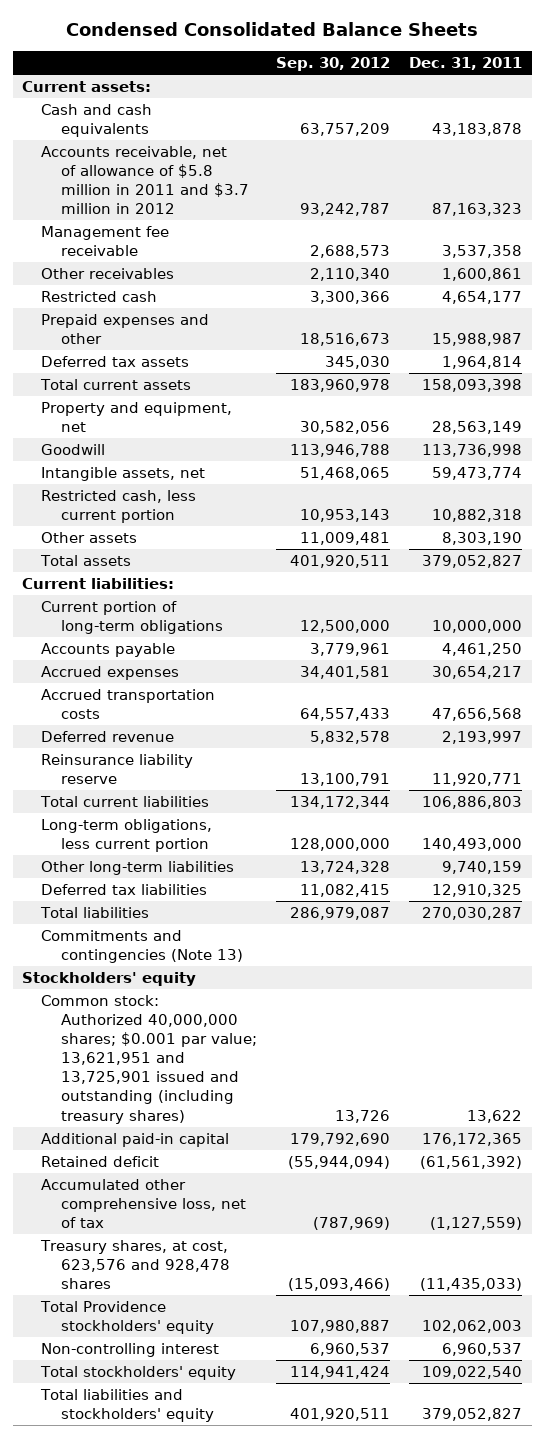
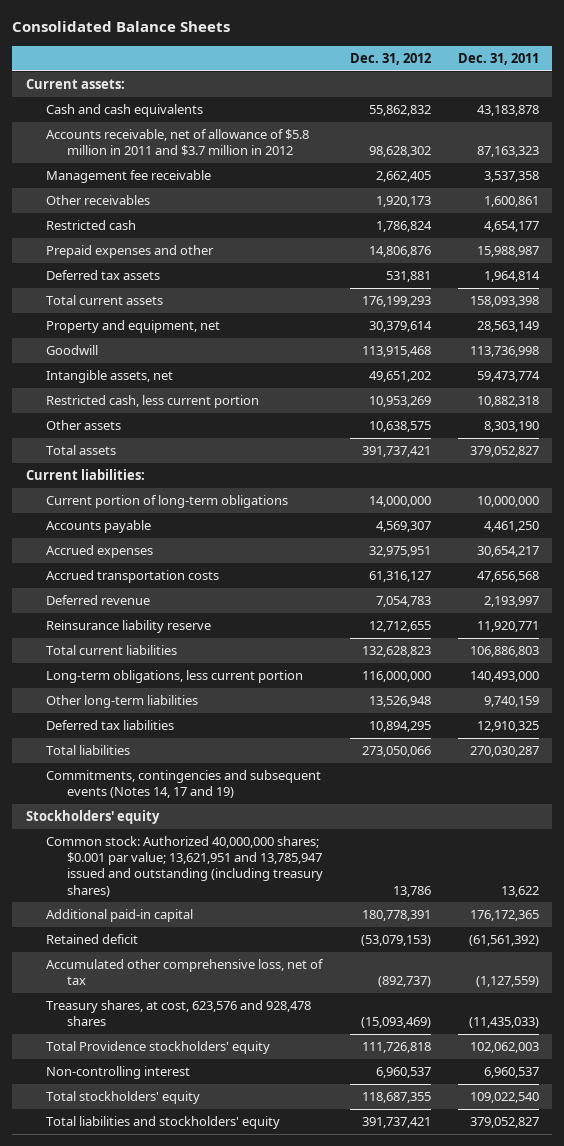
[66,22,479,37] Condensed Consolidated Balance Sheets -> [12,21,231,33] Consolidated Balance Sheets
[275,57,390,72] Sep. 30, 2012 -> none
none -> [350,52,432,65] Dec. 31, 2012
[41,929,243,964] Commitments and contingencies (Note 13) -> [46,770,322,799] Commitments, contingencies and subsequent events (Notes 14, 17 and 19)
[41,994,257,1124] Common stock: Authorized 40,000,000 shares; $0.001 par value; 13,621,951 and 13,725,901 issued and outstanding (including treasury shares) -> [46,836,324,897] Common stock: Authorized 40,000,000 shares; $0.001 par value; 13,621,951 and 13,785,947 issued and outstanding (including treasury shares)

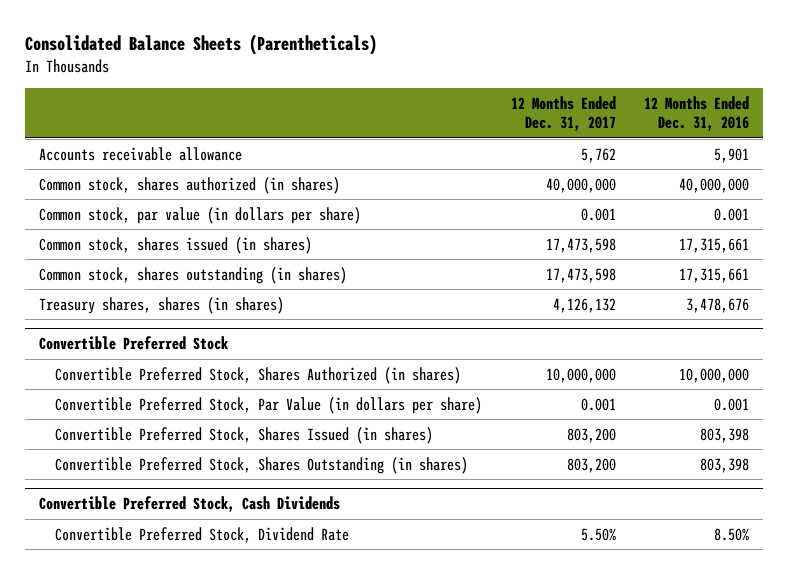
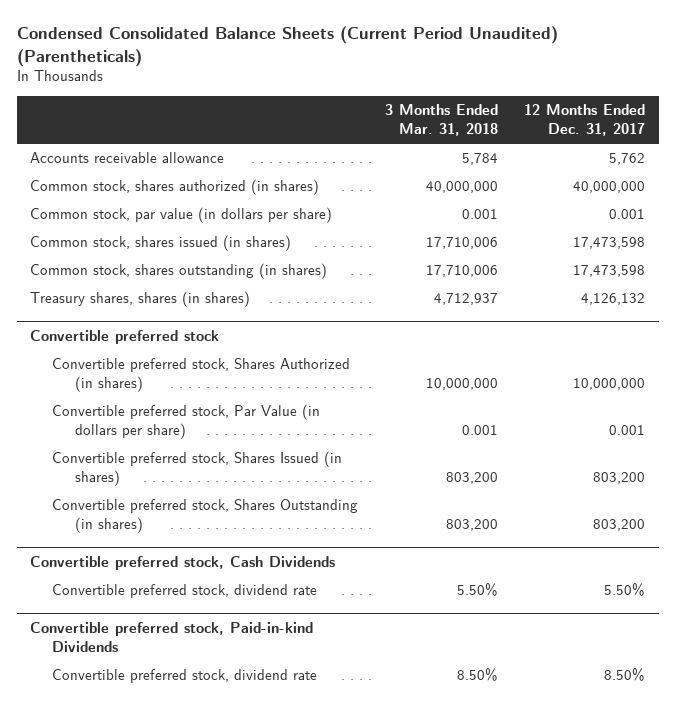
[25,34,378,56] Consolidated Balance Sheets (Parentheticals) -> [16,26,558,67] Condensed Consolidated Balance Sheets (Current Period Unaudited) (Parentheticals)
[643,95,749,132] 12 Months Ended Dec. 31, 2016 -> none
none -> [384,104,498,137] 3 Months Ended Mar. 31, 2018
[39,336,230,351] Convertible Preferred Stock -> [29,329,219,344] Convertible preferred stock
[55,366,462,384] Convertible Preferred Stock, Shares Authorized (in shares) -> [52,358,351,393] Convertible preferred stock, Shares Authorized (in shares)
[55,396,483,414] Convertible Preferred Stock, Par Value (in dollars per share) -> [52,404,321,440] Convertible preferred stock, Par Value (in dollars per share)
[55,426,434,444] Convertible Preferred Stock, Shares Issued (in shares) -> [52,451,343,487] Convertible preferred stock, Shares Issued (in shares)
[55,456,469,474] Convertible Preferred Stock, Shares Outstanding (in shares) -> [52,499,359,534] Convertible preferred stock, Shares Outstanding (in shares)
[39,496,341,513] Convertible Preferred Stock, Cash Dividends -> [29,555,335,570] Convertible preferred stock, Cash Dividends
[55,526,350,543] Convertible Preferred Stock, Dividend Rate -> [52,584,318,599] Convertible preferred stock, dividend rate
none -> [29,621,313,652] Convertible preferred stock, Paid-in-kind Dividends
none -> [52,669,318,684] Convertible preferred stock, dividend rate

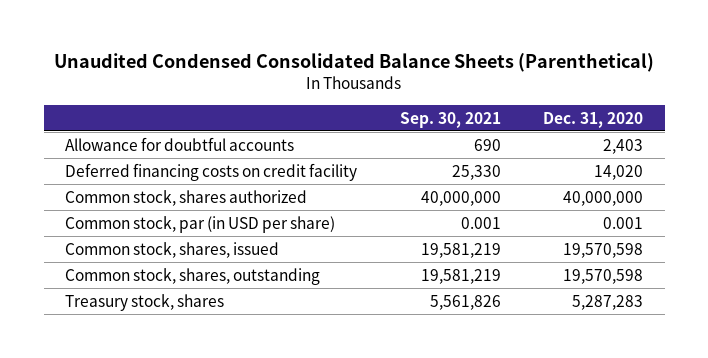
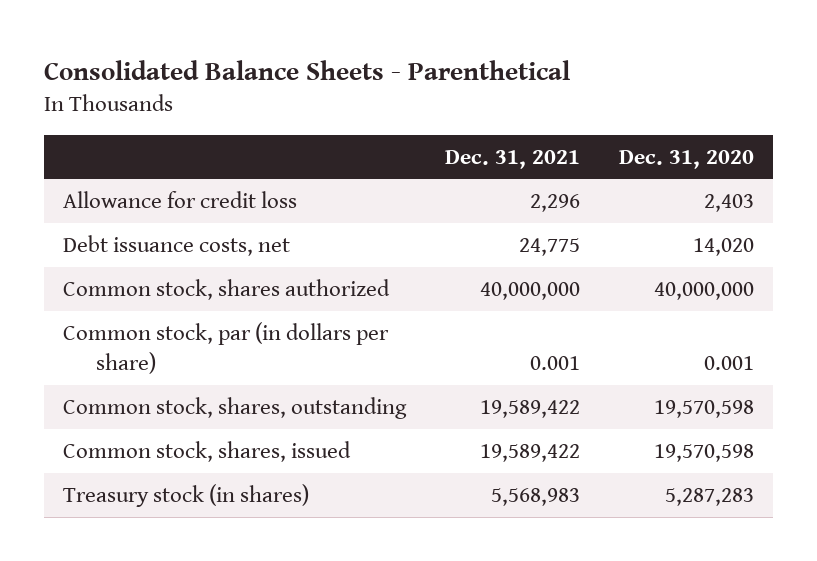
[54,53,655,73] Unaudited Condensed Consolidated Balance Sheets (Parenthetical) -> [44,60,571,81] Consolidated Balance Sheets - Parenthetical
[399,111,501,128] Sep. 30, 2021 -> none
none -> [445,149,581,169] Dec. 31, 2021
[65,136,295,151] Allowance for doubtful accounts -> [63,191,298,209] Allowance for credit loss
[65,162,358,181] Deferred financing costs on credit facility -> [63,235,291,257] Debt issuance costs, net
[65,215,336,233] Common stock, par (in USD per share) -> [63,322,390,374] Common stock, par (in dollars per share)
[65,241,280,258] Common stock, shares, issued -> [63,441,352,463] Common stock, shares, issued
[65,293,225,311] Treasury stock, shares -> [63,484,310,508] Treasury stock (in shares)

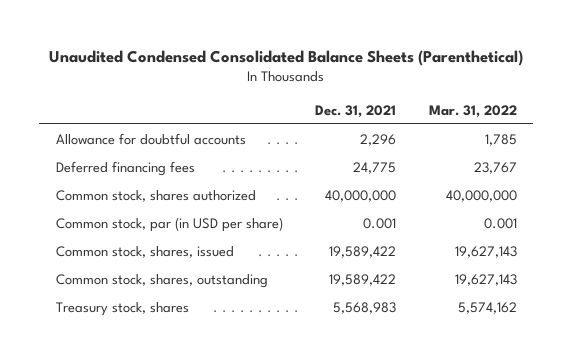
[44,60,571,81] Consolidated Balance Sheets - Parenthetical -> [49,49,524,66] Unaudited Condensed Consolidated Balance Sheets (Parenthetical)
[618,149,754,169] Dec. 31, 2020 -> none
none -> [428,104,517,118] Mar. 31, 2022
[63,191,298,209] Allowance for credit loss -> [55,132,246,145] Allowance for doubtful accounts
[63,235,291,257] Debt issuance costs, net -> [55,160,195,176] Deferred financing fees
[63,322,390,374] Common stock, par (in dollars per share) -> [55,216,283,232] Common stock, par (in USD per share)
[63,397,408,420] Common stock, shares, outstanding -> [55,273,268,288] Common stock, shares, outstanding
[63,484,310,508] Treasury stock (in shares) -> [55,301,189,316] Treasury stock, shares

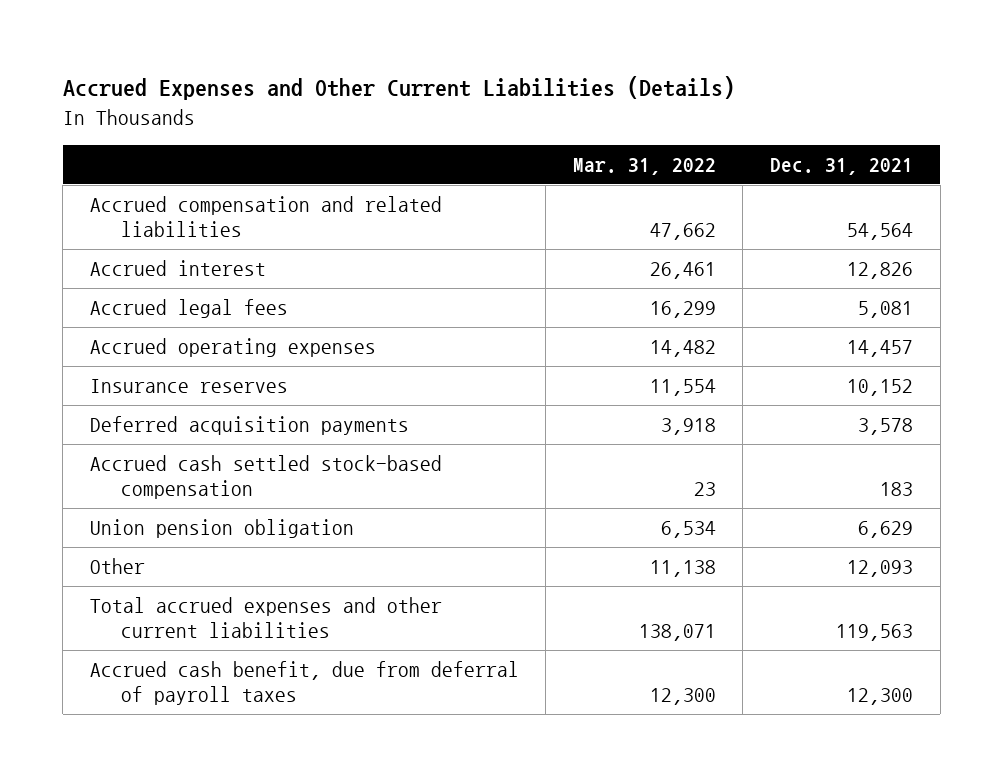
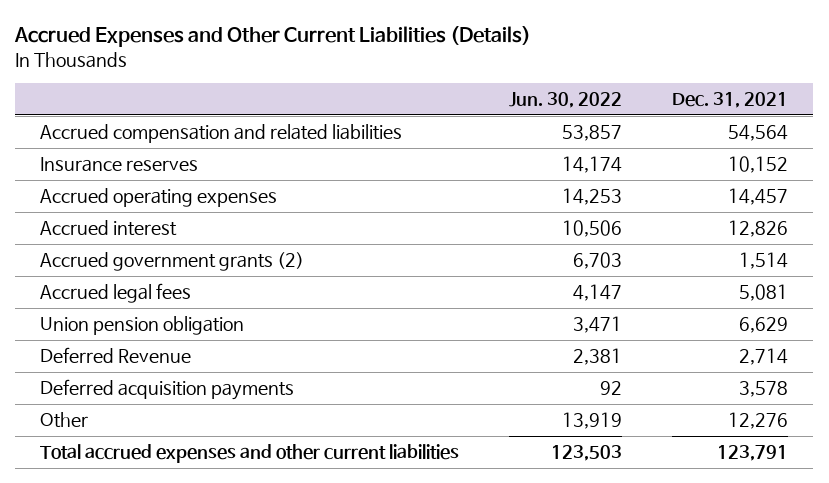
[572,158,716,176] Mar. 31, 2022 -> none
none -> [509,92,623,109] Jun. 30, 2022
[89,379,288,394] Insurance reserves -> [40,157,199,173] Insurance reserves
[89,338,376,358] Accrued operating expenses -> [40,188,278,208] Accrued operating expenses
none -> [40,252,305,272] Accrued government grants (2)
[89,455,442,499] Accrued cash settled stock-based compensation -> none
[89,661,519,705] Accrued cash benefit, due from deferral of payroll taxes -> none
none -> [40,347,192,364] Deferred Revenue
[89,416,409,436] Deferred acquisition payments -> [40,379,295,401] Deferred acquisition payments
[847,560,914,578] 12,093 -> [728,412,789,430] 12,276
[836,623,914,641] 119,563 -> [717,445,789,462] 123,791

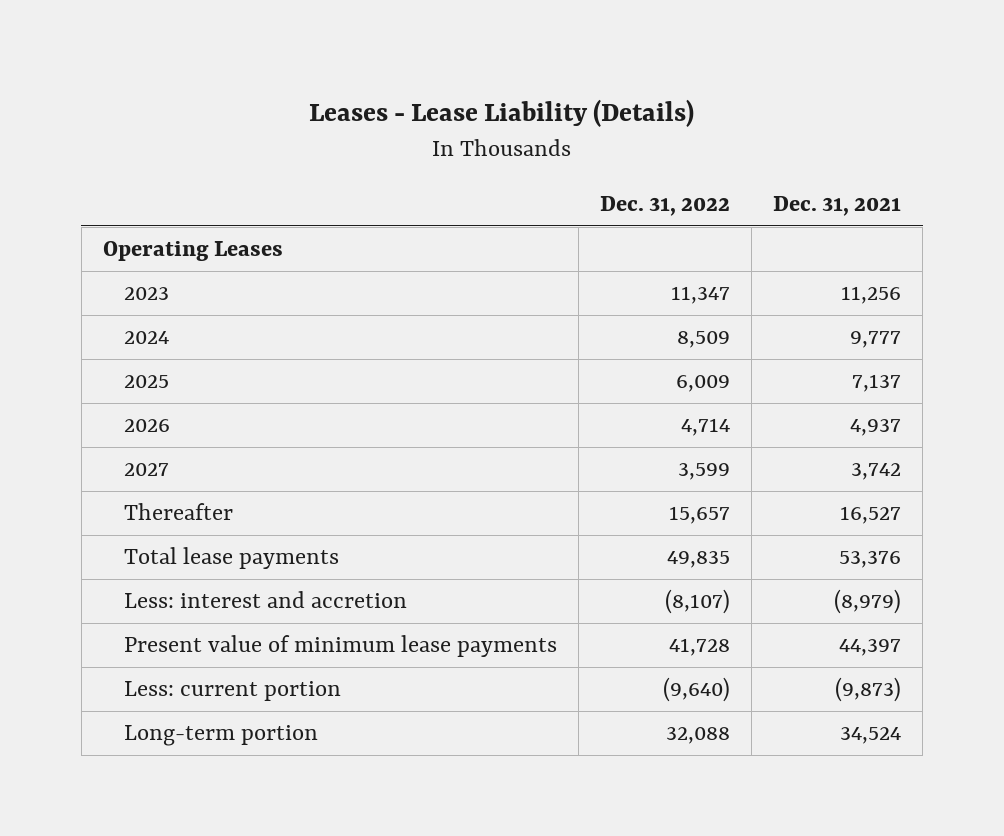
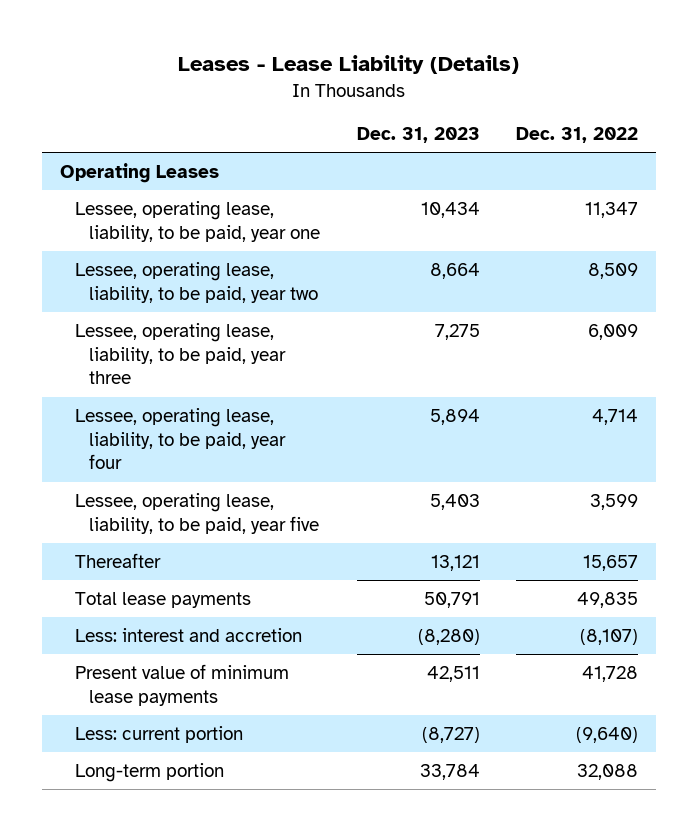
[773,195,902,216] Dec. 31, 2021 -> none
none -> [356,127,480,144] Dec. 31, 2023
[124,287,170,301] 2023 -> [74,200,321,242] Lessee, operating lease, liability, to be paid, year one
[124,331,170,345] 2024 -> [74,261,319,303] Lessee, operating lease, liability, to be paid, year two
[124,375,170,389] 2025 -> [74,322,287,385] Lessee, operating lease, liability, to be paid, year three
[124,419,171,433] 2026 -> [74,407,287,470] Lessee, operating lease, liability, to be paid, year four
[124,463,170,477] 2027 -> [74,492,320,534] Lessee, operating lease, liability, to be paid, year five

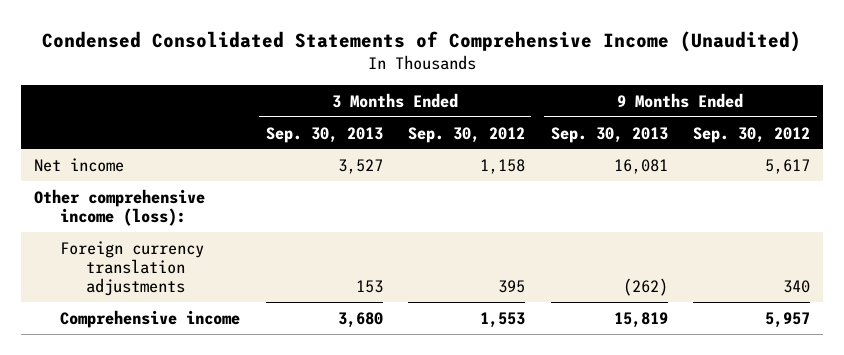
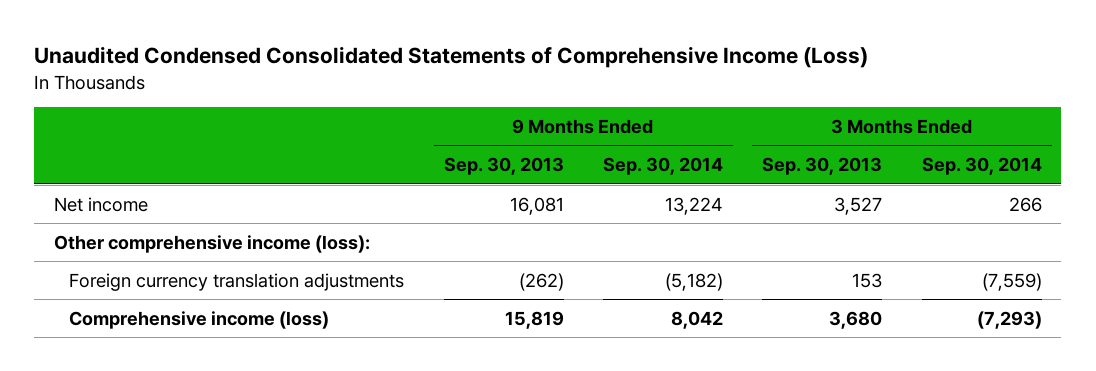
[41,30,801,52] Condensed Consolidated Statements of Comprehensive Income (Unaudited) -> [34,46,869,69] Unaudited Condensed Consolidated Statements of Comprehensive Income (Loss)
[408,126,526,143] Sep. 30, 2012 -> none
[693,126,811,143] Sep. 30, 2012 -> none
none -> [602,157,723,176] Sep. 30, 2014
none -> [921,157,1042,176] Sep. 30, 2014
[60,309,241,328] Comprehensive income -> [69,310,330,329] Comprehensive income (loss)

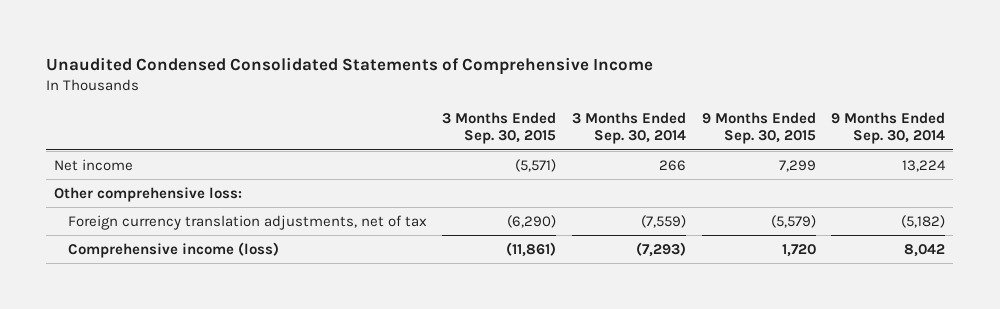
[34,46,869,69] Unaudited Condensed Consolidated Statements of Comprehensive Income (Loss) -> [46,56,654,75] Unaudited Condensed Consolidated Statements of Comprehensive Income
[443,157,564,176] Sep. 30, 2013 -> none
[762,157,883,176] Sep. 30, 2013 -> none
none -> [442,112,557,145] 3 Months Ended Sep. 30, 2015
none -> [701,112,816,145] 9 Months Ended Sep. 30, 2015
[53,234,370,253] Other comprehensive income (loss): -> [54,186,243,202] Other comprehensive loss:
[69,272,405,291] Foreign currency translation adjustments -> [67,214,427,230] Foreign currency translation adjustments, net of tax

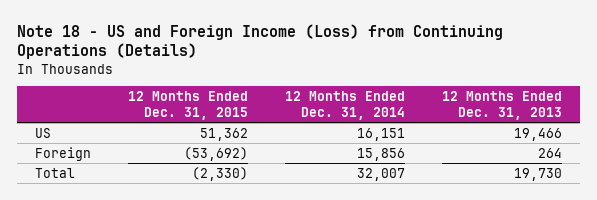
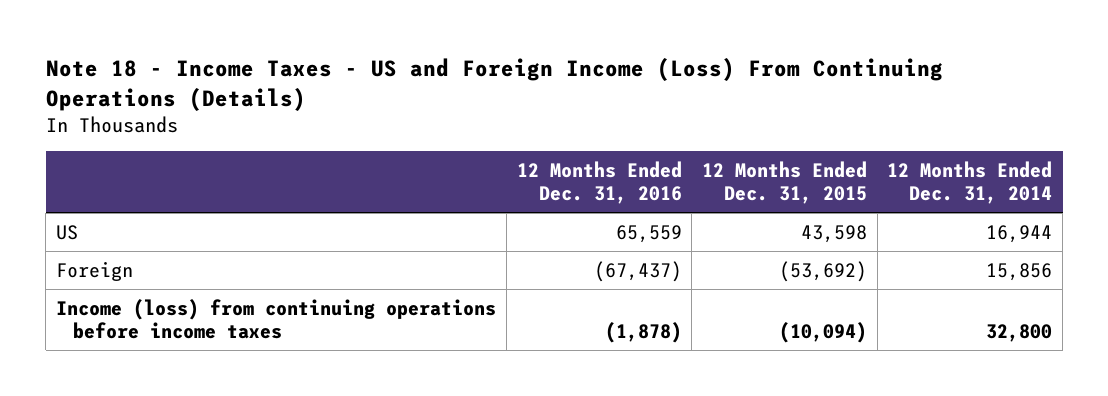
[16,23,503,60] Note 18 - US and Foreign Income (Loss) from Continuing Operations (Details) -> [45,57,943,111] Note 18 - Income Taxes - US and Foreign Income (Loss) From Continuing Operations (Details)
[441,91,562,120] 12 Months Ended Dec. 31, 2013 -> none
none -> [516,160,682,204] 12 Months Ended Dec. 31, 2016
[200,127,249,141] 51,362 -> [800,224,867,243] 43,598
[356,127,405,141] 16,151 -> [986,224,1053,243] 16,944
[35,167,76,178] Total -> none
none -> [56,298,497,339] Income (loss) from continuing operations before income taxes

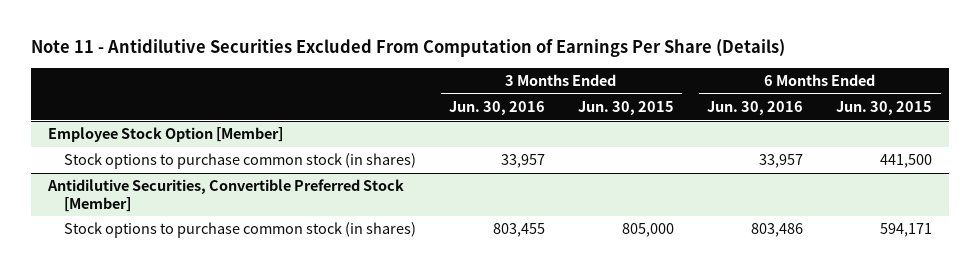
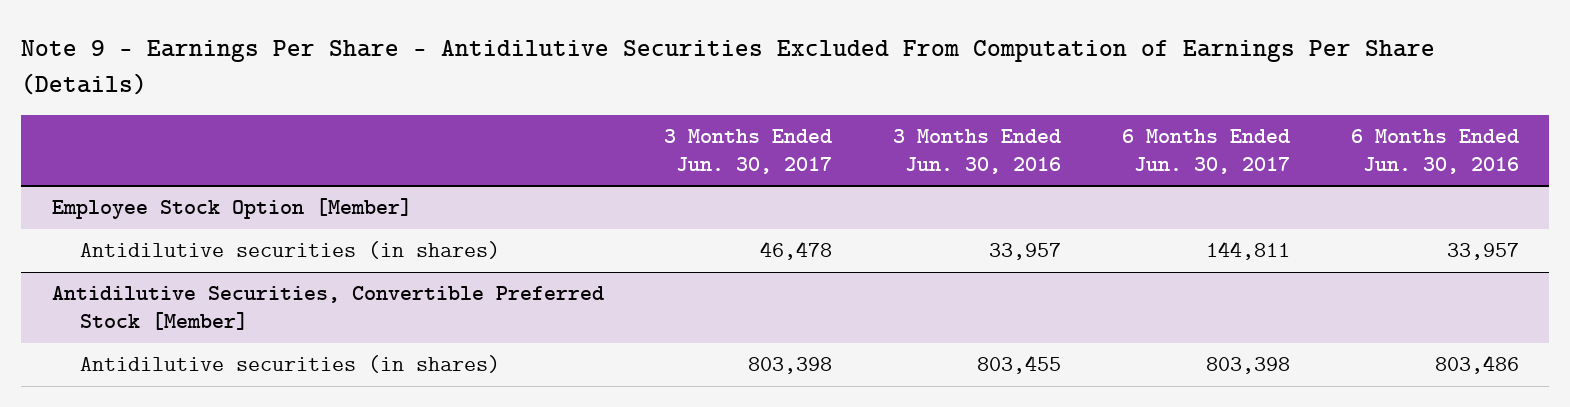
[31,39,786,58] Note 11 - Antidilutive Securities Excluded From Computation of Earnings Per Share (Details) -> [21,40,1436,95] Note 9 - Earnings Per Share - Antidilutive Securities Excluded From Computation of Earnings Per Share (Details)
[578,100,675,115] Jun. 30, 2015 -> none
[836,100,933,115] Jun. 30, 2015 -> none
none -> [664,129,833,174] 3 Months Ended Jun. 30, 2017
none -> [1121,129,1290,174] 6 Months Ended Jun. 30, 2017
[63,153,416,170] Stock options to purchase common stock (in shares) -> [79,241,500,260] Antidilutive securities (in shares)
[63,222,416,239] Stock options to purchase common stock (in shares) -> [79,355,500,374] Antidilutive securities (in shares)

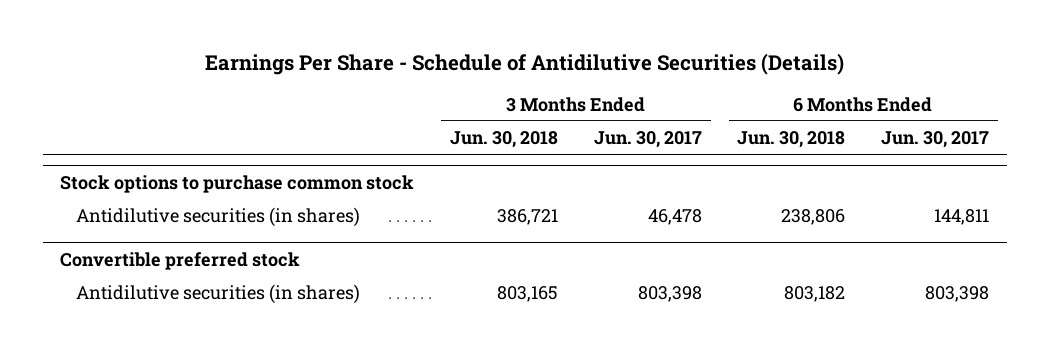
[21,40,1436,95] Note 9 - Earnings Per Share - Antidilutive Securities Excluded From Computation of Earnings Per Share (Details) -> [204,53,844,76] Earnings Per Share - Schedule of Antidilutive Securities (Details)
[893,129,1062,174] 3 Months Ended Jun. 30, 2016 -> none
[1350,129,1519,174] 6 Months Ended Jun. 30, 2016 -> none
none -> [450,130,559,148] Jun. 30, 2018
none -> [737,130,846,148] Jun. 30, 2018
[51,198,412,220] Employee Stock Option [Member] -> [60,174,415,193] Stock options to purchase common stock
[51,286,604,331] Antidilutive Securities, Convertible Preferred Stock [Member] -> [60,251,301,270] Convertible preferred stock

